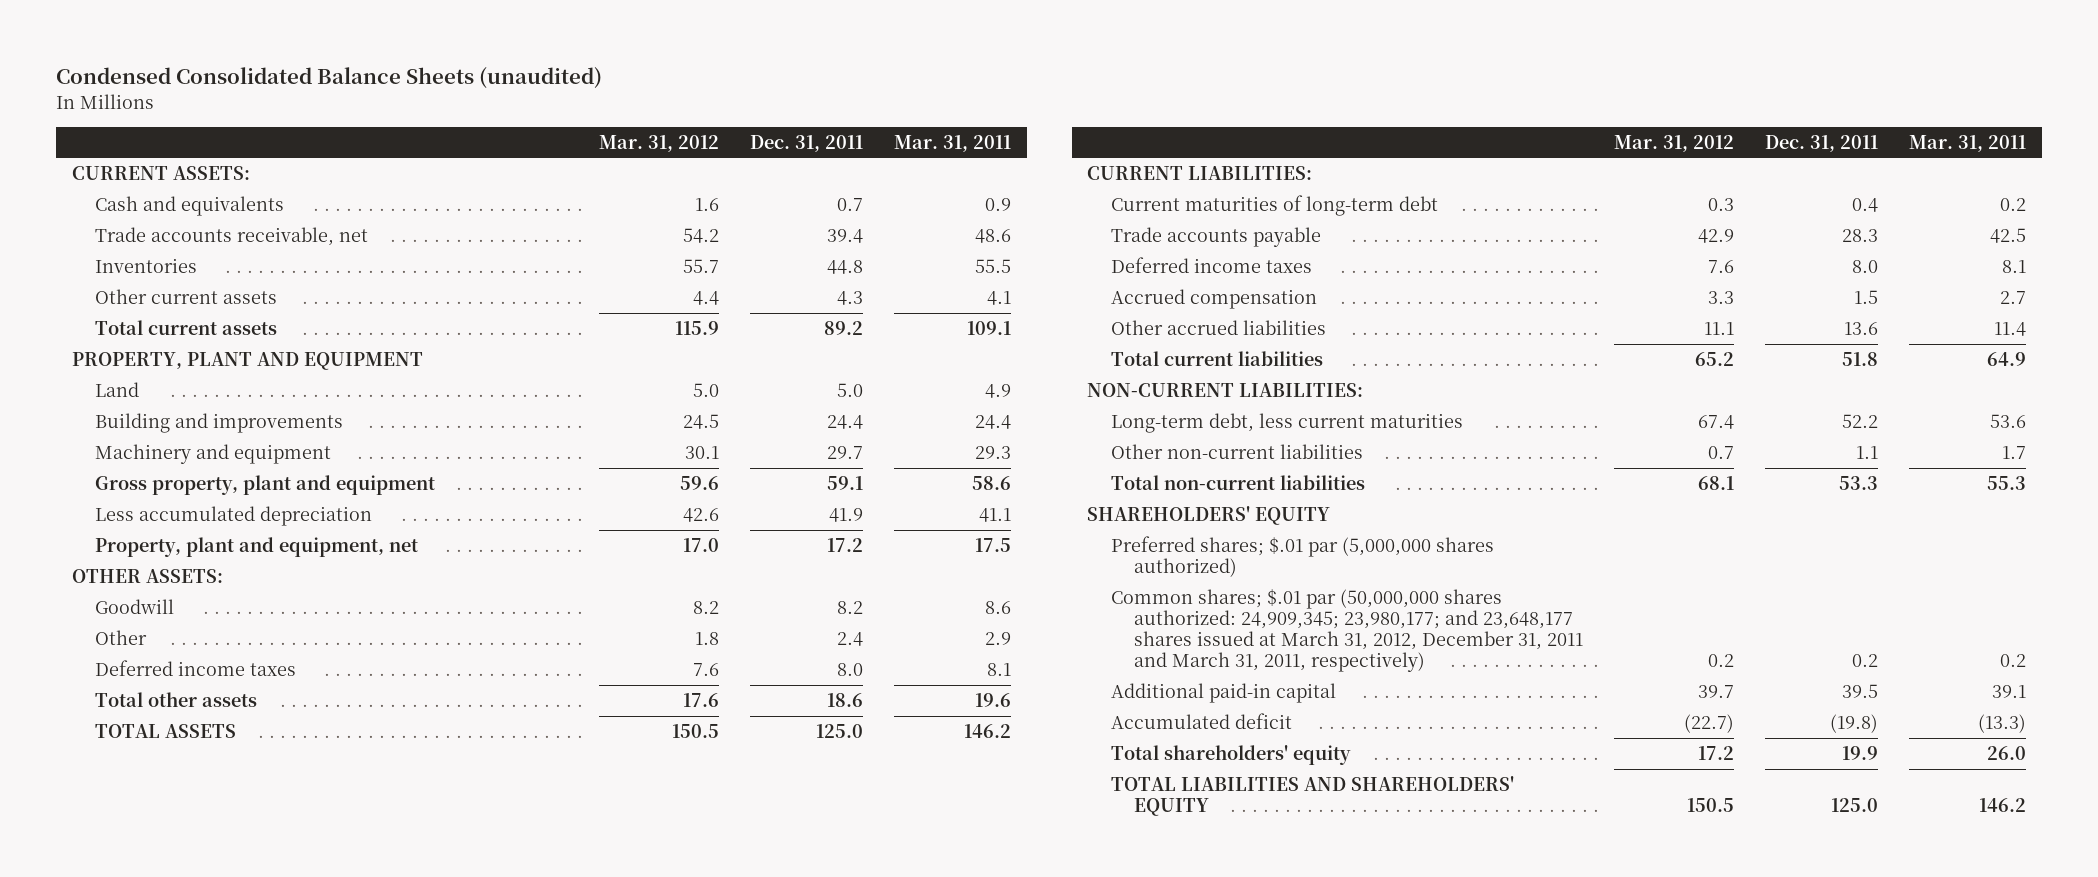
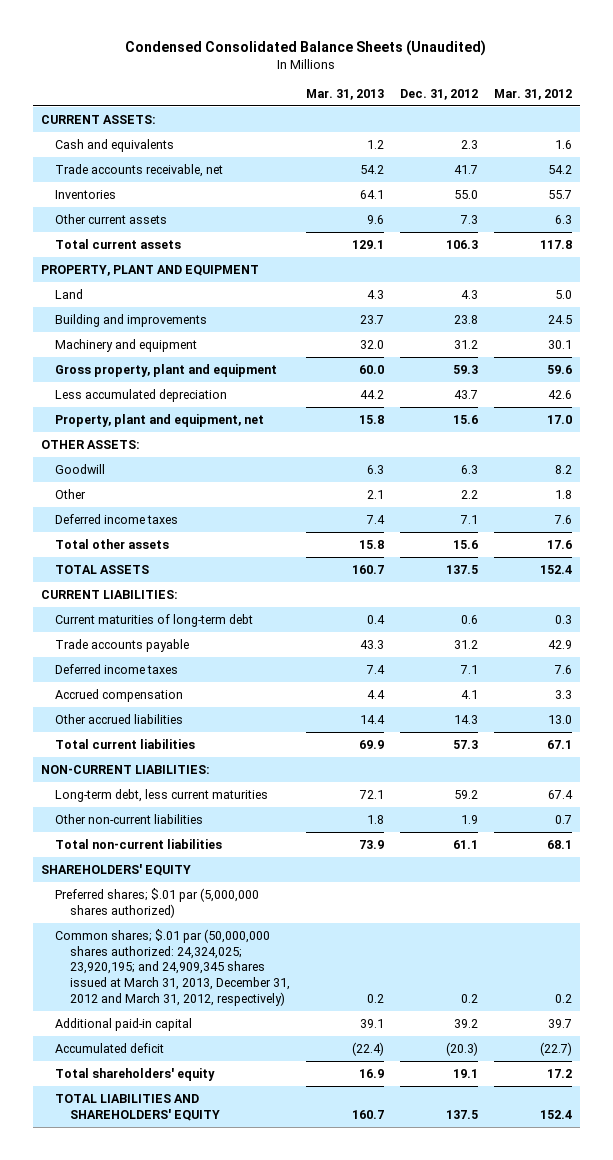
[56,67,603,90] Condensed Consolidated Balance Sheets (unaudited) -> [125,40,487,57] Condensed Consolidated Balance Sheets (Unaudited)
[750,134,864,152] Dec. 31, 2011 -> none
[894,134,1012,152] Mar. 31, 2011 -> none
none -> [305,89,384,101] Mar. 31, 2013
none -> [399,89,478,101] Dec. 31, 2012
[692,290,719,305] 4.4 -> [554,214,572,224] 6.3
[674,320,719,335] 115.9 -> [539,239,572,249] 117.8
[671,723,719,738] 150.5 -> [539,564,572,574] 152.4
[1704,321,1735,335] 11.1 -> [547,714,572,724] 13.0
[1695,351,1735,366] 65.2 -> [546,739,572,749] 67.1
[1110,588,1584,673] Common shares; $.01 par (50,000,000 shares authorized: 24,909,345; 23,980,177; and 23,648,177 shares issued at March 31, 2012, December 31, 2011 and March 31, 2011, respectively) -> [55,928,290,1007] Common shares; $.01 par (50,000,000 shares authorized: 24,324,025; 23,920,195; and 24,909,345 shares issued at March 31, 2013, December 31, 2012 and March 31, 2012, respectively)
[1687,798,1735,813] 150.5 -> [539,1109,572,1119] 152.4

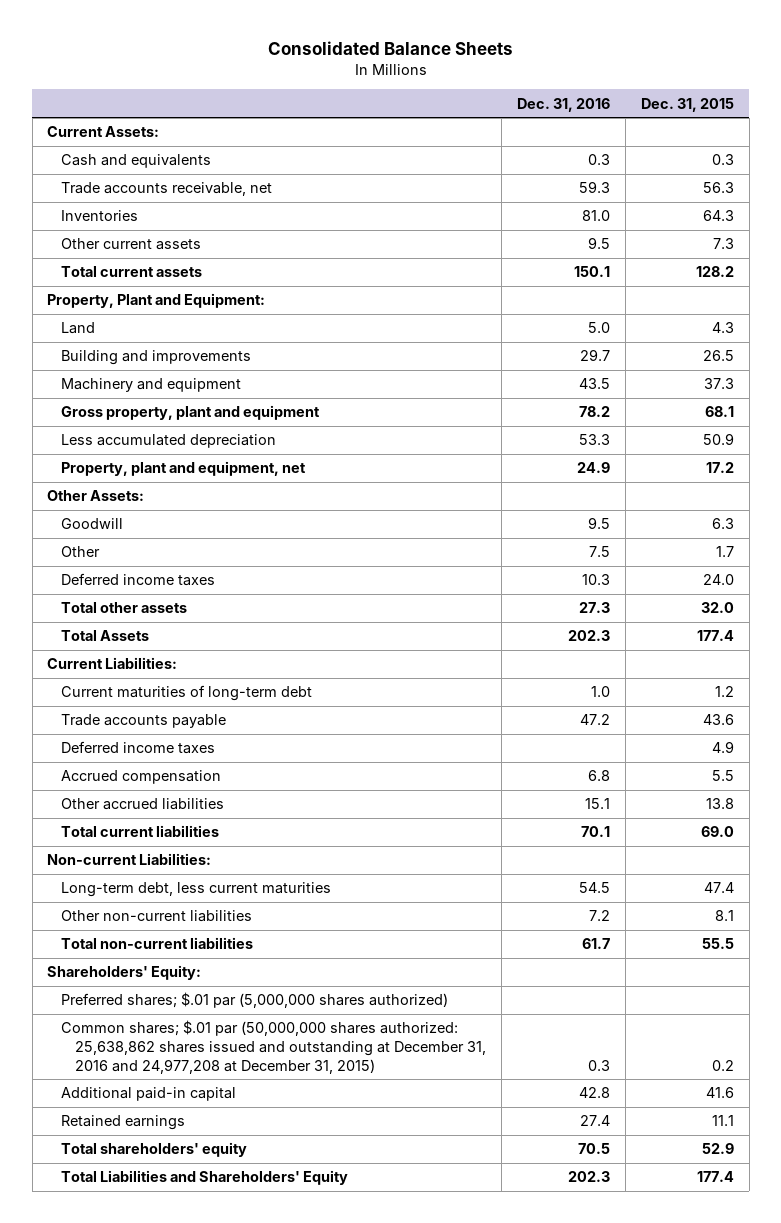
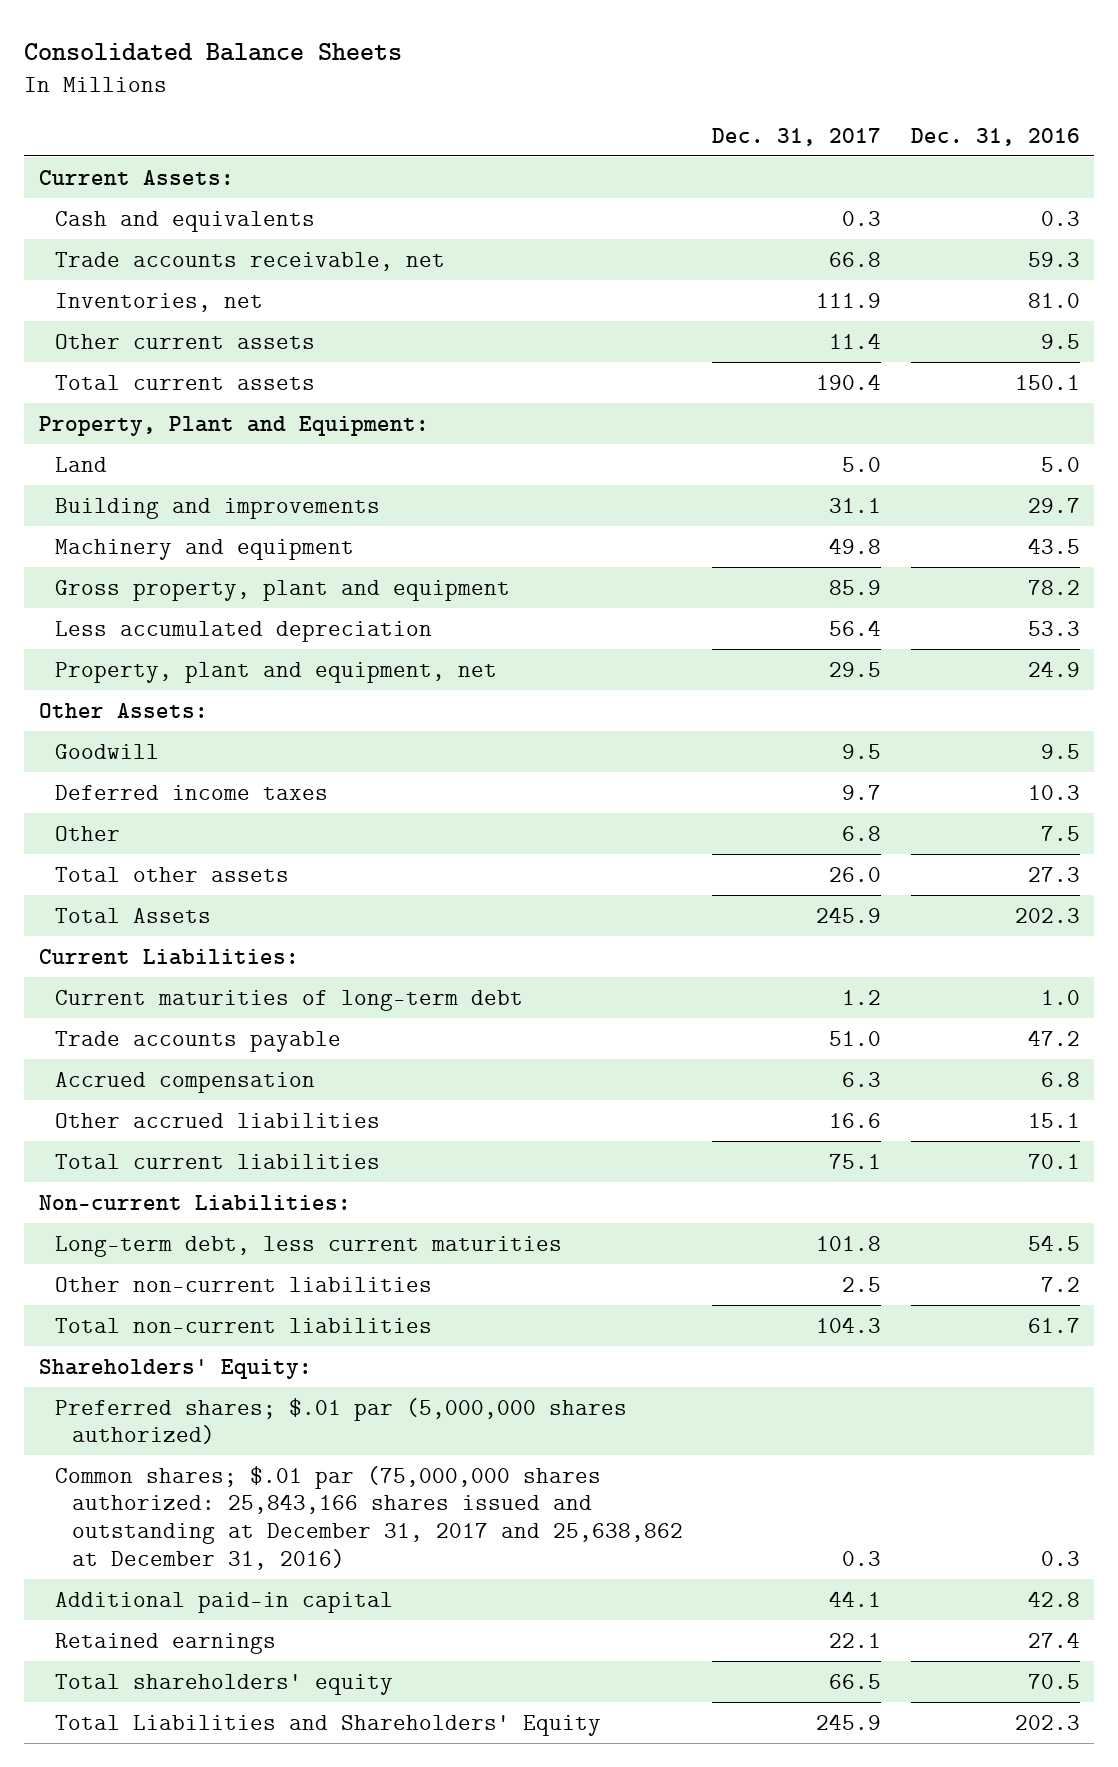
[641,97,735,112] Dec. 31, 2015 -> none
none -> [712,127,882,146] Dec. 31, 2017
[61,210,139,222] Inventories -> [55,292,264,312] Inventories, net
[61,546,101,558] Other -> [55,825,121,841] Other
[61,741,216,755] Deferred income taxes -> none
[61,1020,487,1074] Common shares; $.01 par (50,000,000 shares authorized: 25,638,862 shares issued and outstanding at December 31, 2016 and 24,977,208 at December 31, 2015) -> [55,1465,683,1570] Common shares; $.01 par (75,000,000 shares authorized: 25,843,166 shares issued and outstanding at December 31, 2017 and 25,638,862 at December 31, 2016)

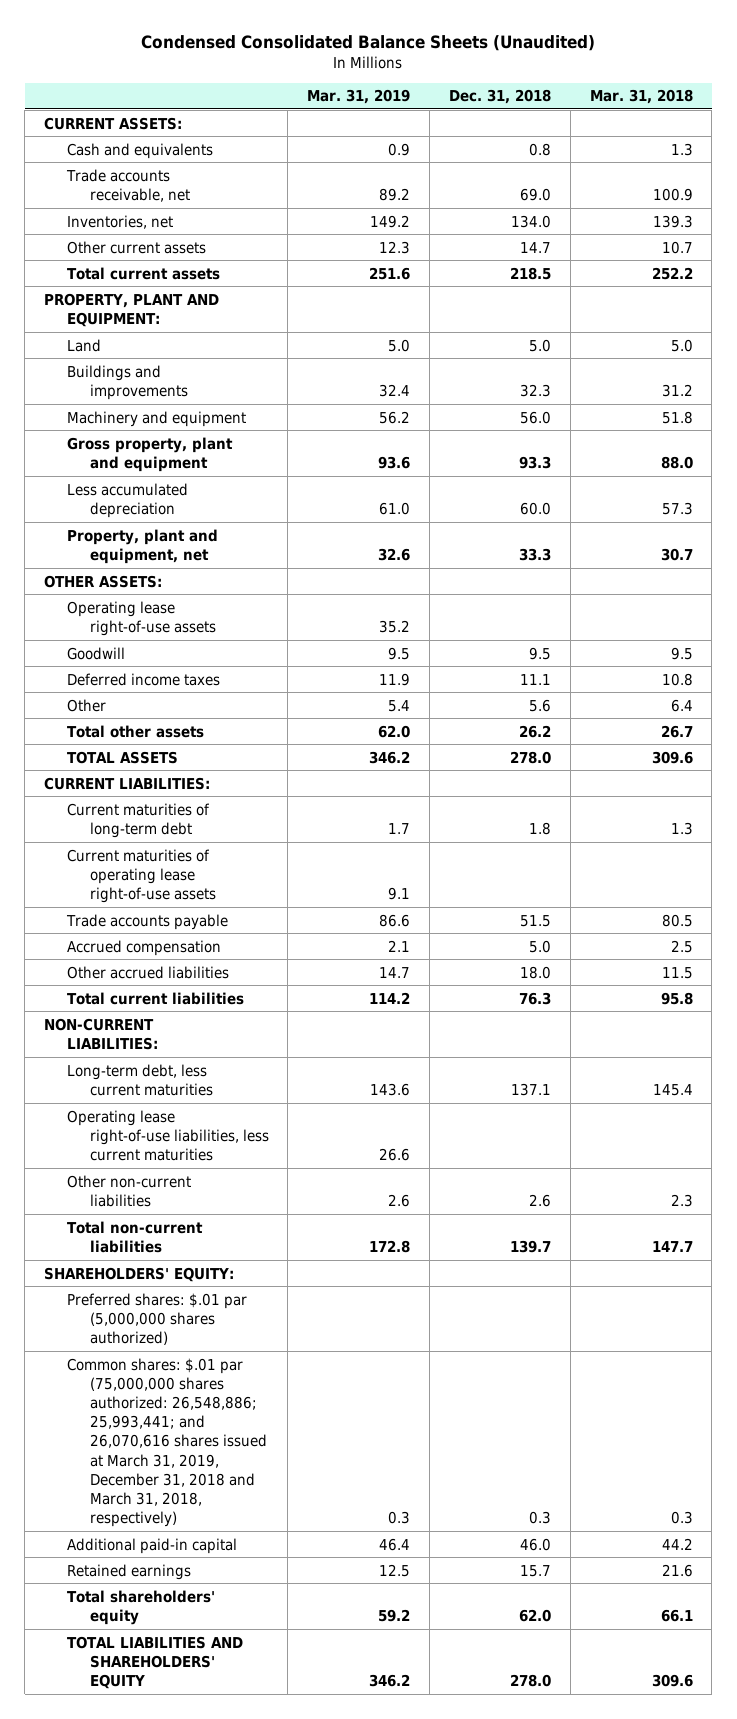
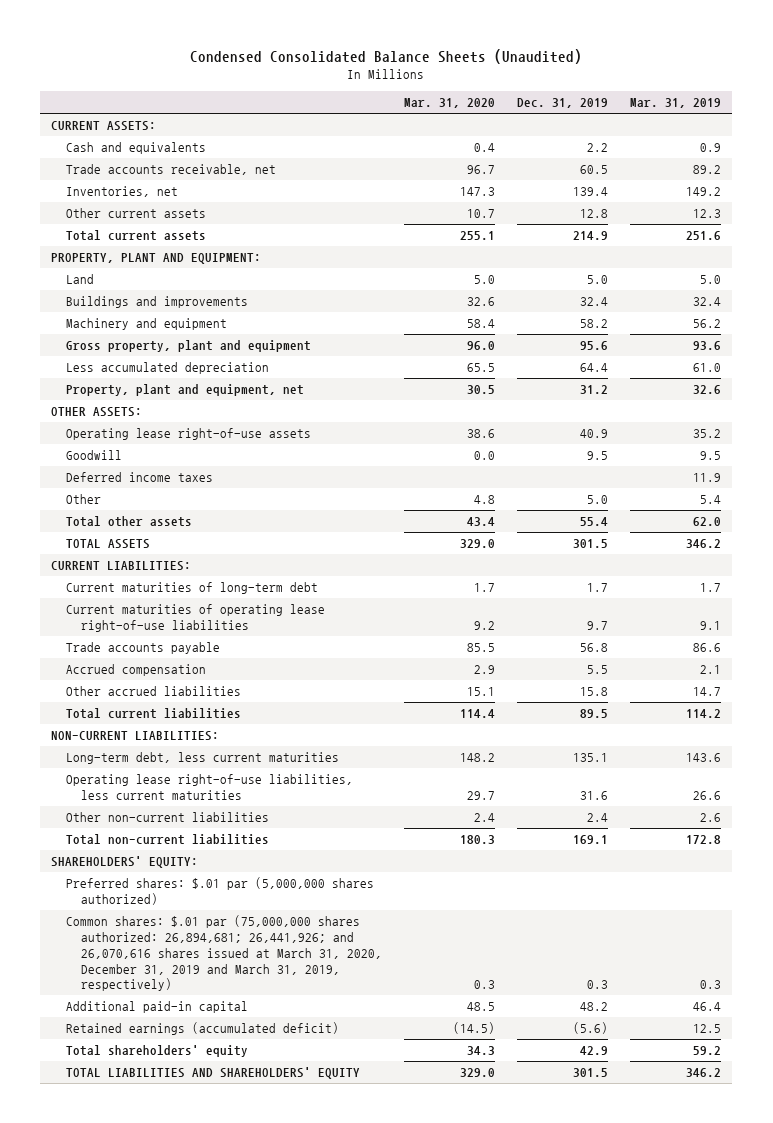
[448,89,551,105] Dec. 31, 2018 -> none
[589,89,693,105] Mar. 31, 2018 -> none
none -> [404,98,496,109] Mar. 31, 2020
none -> [517,98,609,109] Dec. 31, 2019
[66,848,216,903] Current maturities of operating lease right-of-use assets -> [66,604,326,632] Current maturities of operating lease right-of-use liabilities
[66,1357,267,1528] Common shares: $.01 par (75,000,000 shares authorized: 26,548,886; 25,993,441; and 26,070,616 shares issued at March 31, 2019, December 31, 2018 and March 31, 2018, respectively) -> [66,915,383,992] Common shares: $.01 par (75,000,000 shares authorized: 26,894,681; 26,441,926; and 26,070,616 shares issued at March 31, 2020, December 31, 2019 and March 31, 2019, respectively)
[66,1563,191,1580] Retained earnings -> [66,1022,340,1036] Retained earnings (accumulated deficit)

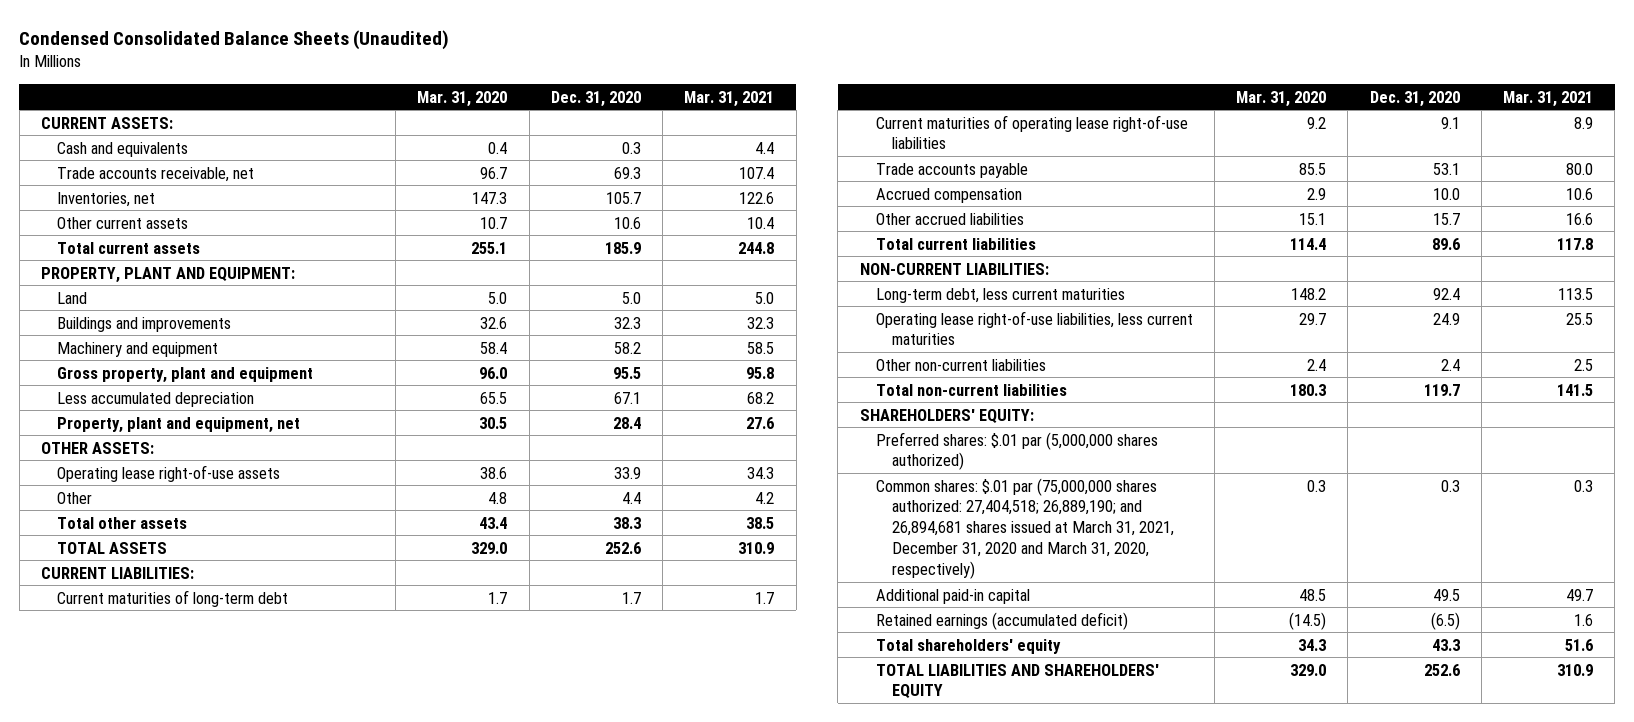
[517,98,609,109] Dec. 31, 2019 -> none
[630,98,722,109] Mar. 31, 2019 -> none
none -> [550,90,641,107] Dec. 31, 2020
none -> [684,90,775,107] Mar. 31, 2021
[66,450,123,461] Goodwill -> none
[66,472,214,483] Deferred income taxes -> none
[66,915,383,992] Common shares: $.01 par (75,000,000 shares authorized: 26,894,681; 26,441,926; and 26,070,616 shares issued at March 31, 2020, December 31, 2019 and March 31, 2019, respectively) -> [875,477,1174,580] Common shares: $.01 par (75,000,000 shares authorized: 27,404,518; 26,889,190; and 26,894,681 shares issued at March 31, 2021, December 31, 2020 and March 31, 2020, respectively)

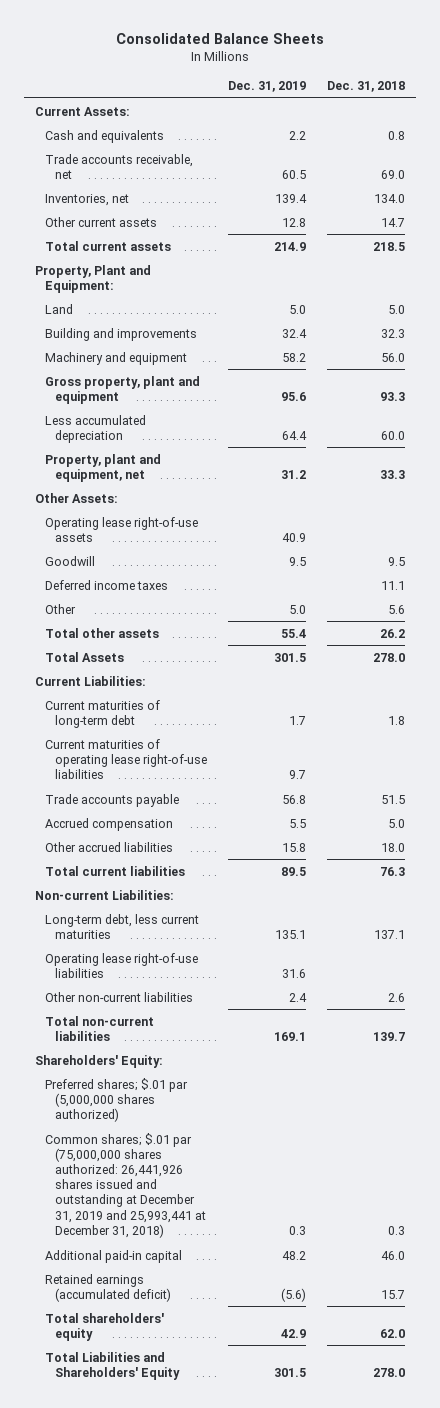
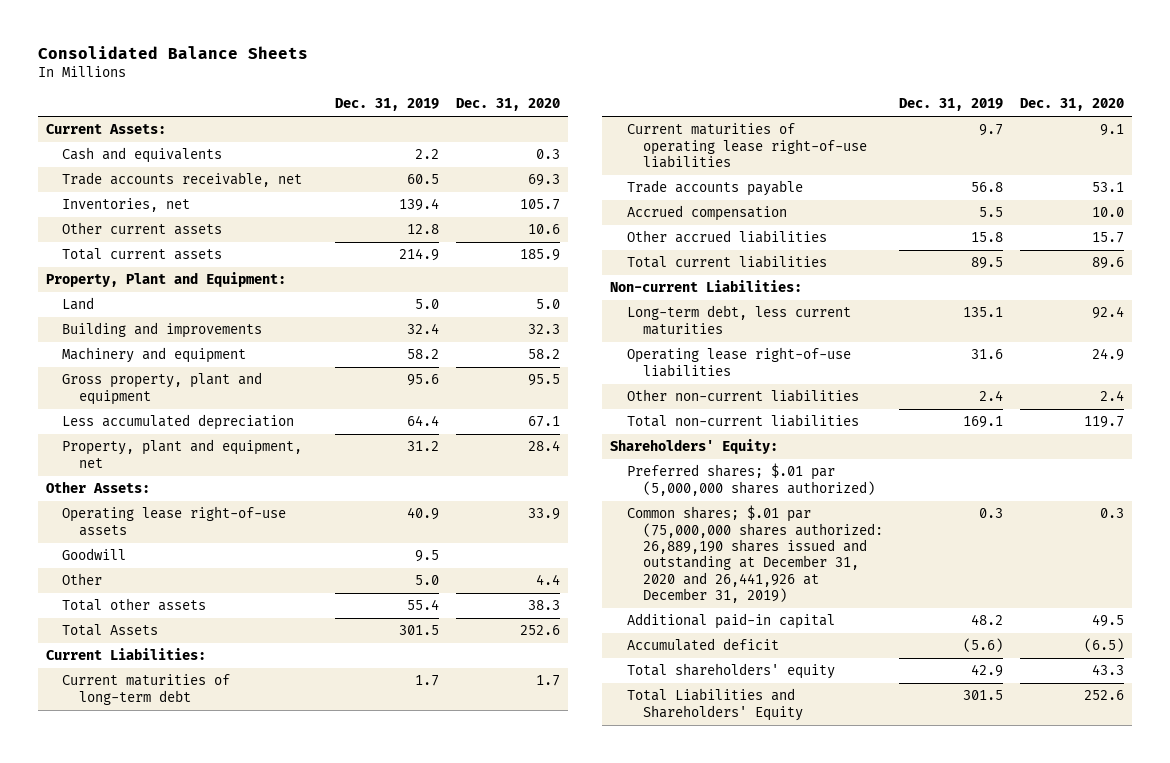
[327,81,406,93] Dec. 31, 2018 -> none
none -> [455,98,560,112] Dec. 31, 2020
[44,579,168,590] Deferred income taxes -> none
[44,1132,206,1238] Common shares; $.01 par (75,000,000 shares authorized: 26,441,926 shares issued and outstanding at December 31, 2019 and 25,993,441 at December 31, 2018) -> [626,505,883,603] Common shares; $.01 par (75,000,000 shares authorized: 26,889,190 shares issued and outstanding at December 31, 2020 and 26,441,926 at December 31, 2019)
[44,1273,171,1302] Retained earnings (accumulated deficit) -> [626,638,779,652] Accumulated deficit

